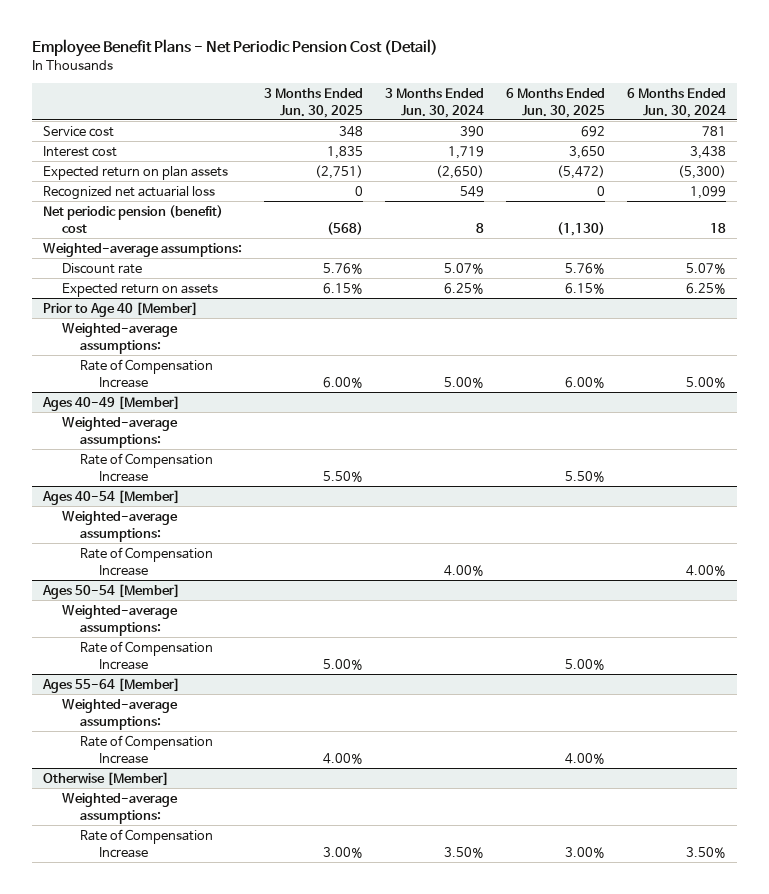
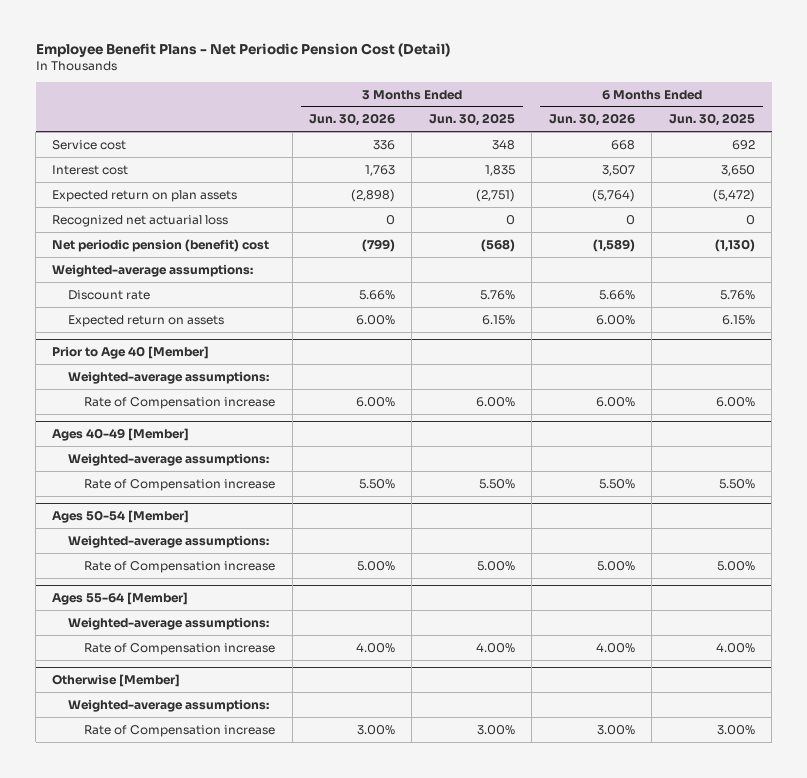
[385,87,485,118] 3 Months Ended Jun. 30, 2024 -> none
[627,87,727,118] 6 Months Ended Jun. 30, 2024 -> none
none -> [308,113,395,127] Jun. 30, 2026
none -> [548,113,635,127] Jun. 30, 2026
[80,358,214,388] Rate of Compensation Increase -> [84,396,276,409] Rate of Compensation increase
[41,489,180,505] Ages 40-54 [Member] -> none
[61,510,178,542] Weighted-average assumptions: -> none
[80,546,214,576] Rate of Compensation Increase -> none
[80,452,214,482] Rate of Compensation Increase -> [84,478,276,491] Rate of Compensation increase
[80,640,214,670] Rate of Compensation Increase -> [84,560,276,573] Rate of Compensation increase
[80,734,214,764] Rate of Compensation Increase -> [84,642,276,655] Rate of Compensation increase
[80,828,214,858] Rate of Compensation Increase -> [84,724,276,737] Rate of Compensation increase

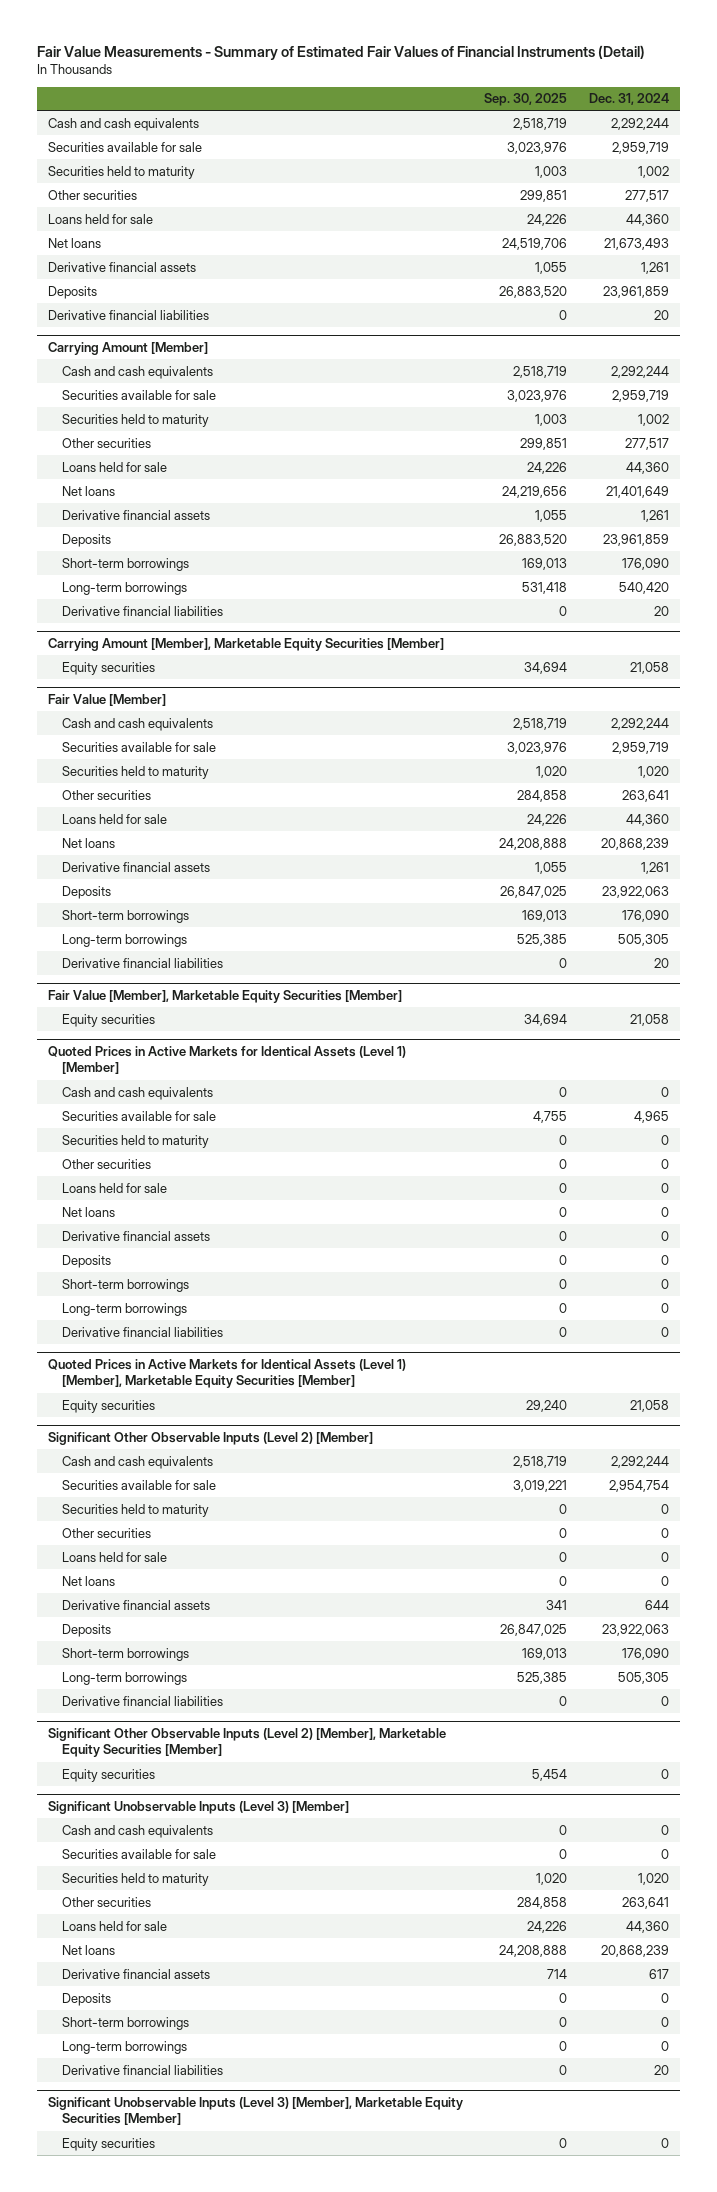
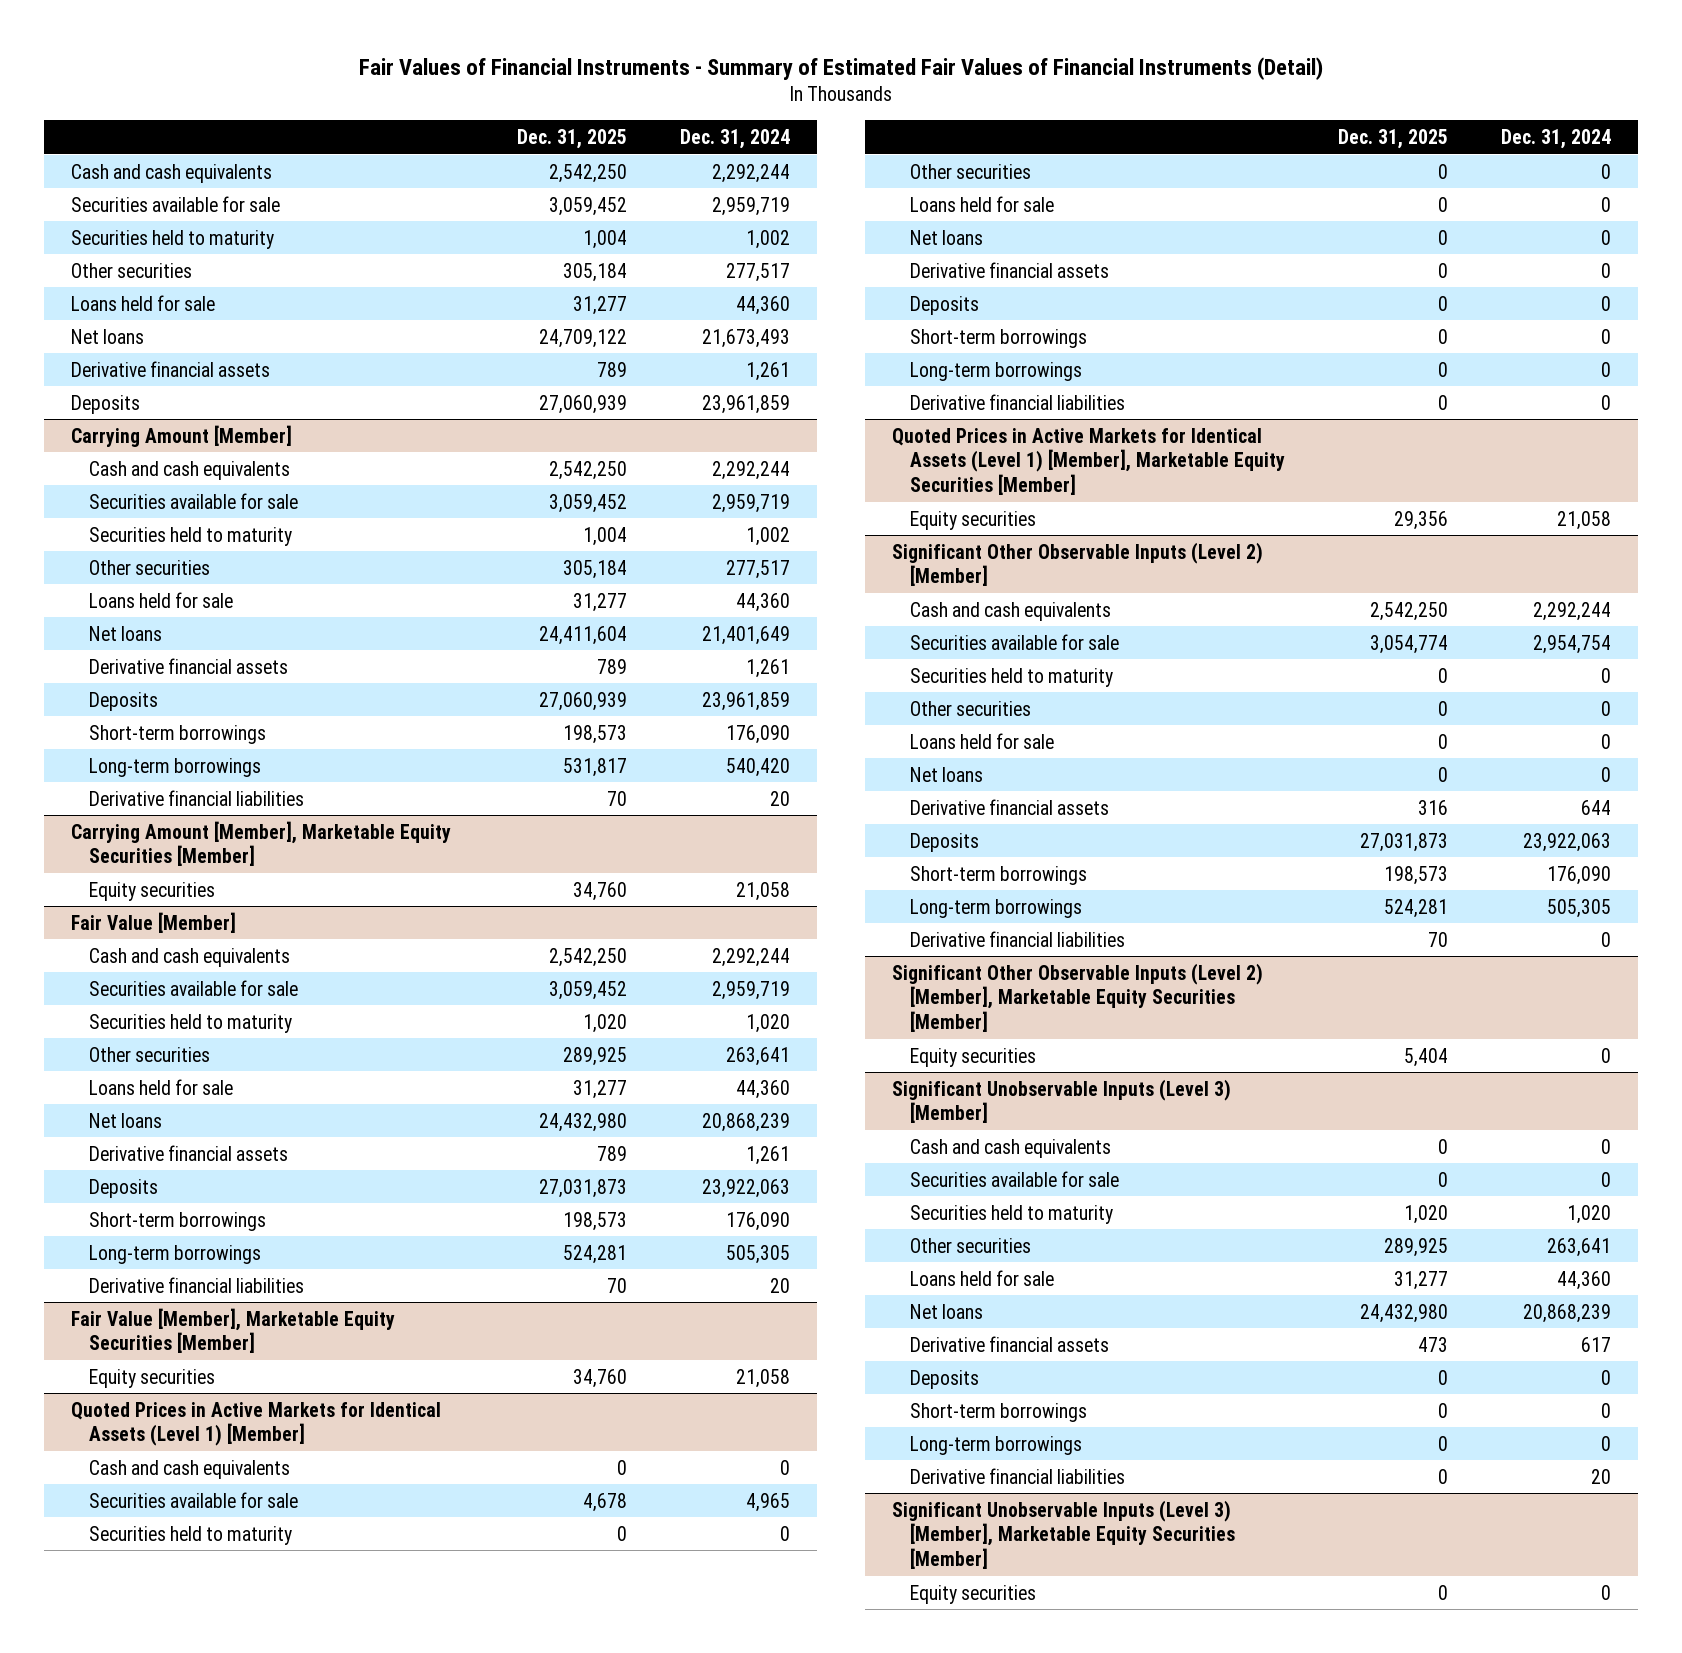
[36,44,645,60] Fair Value Measurements - Summary of Estimated Fair Values of Financial Instruments (Detail) -> [358,56,1323,80] Fair Values of Financial Instruments - Summary of Estimated Fair Values of Financial Instruments (Detail)
[484,93,568,107] Sep. 30, 2025 -> none
none -> [516,128,627,149] Dec. 31, 2025
[47,309,209,320] Derivative financial liabilities -> none

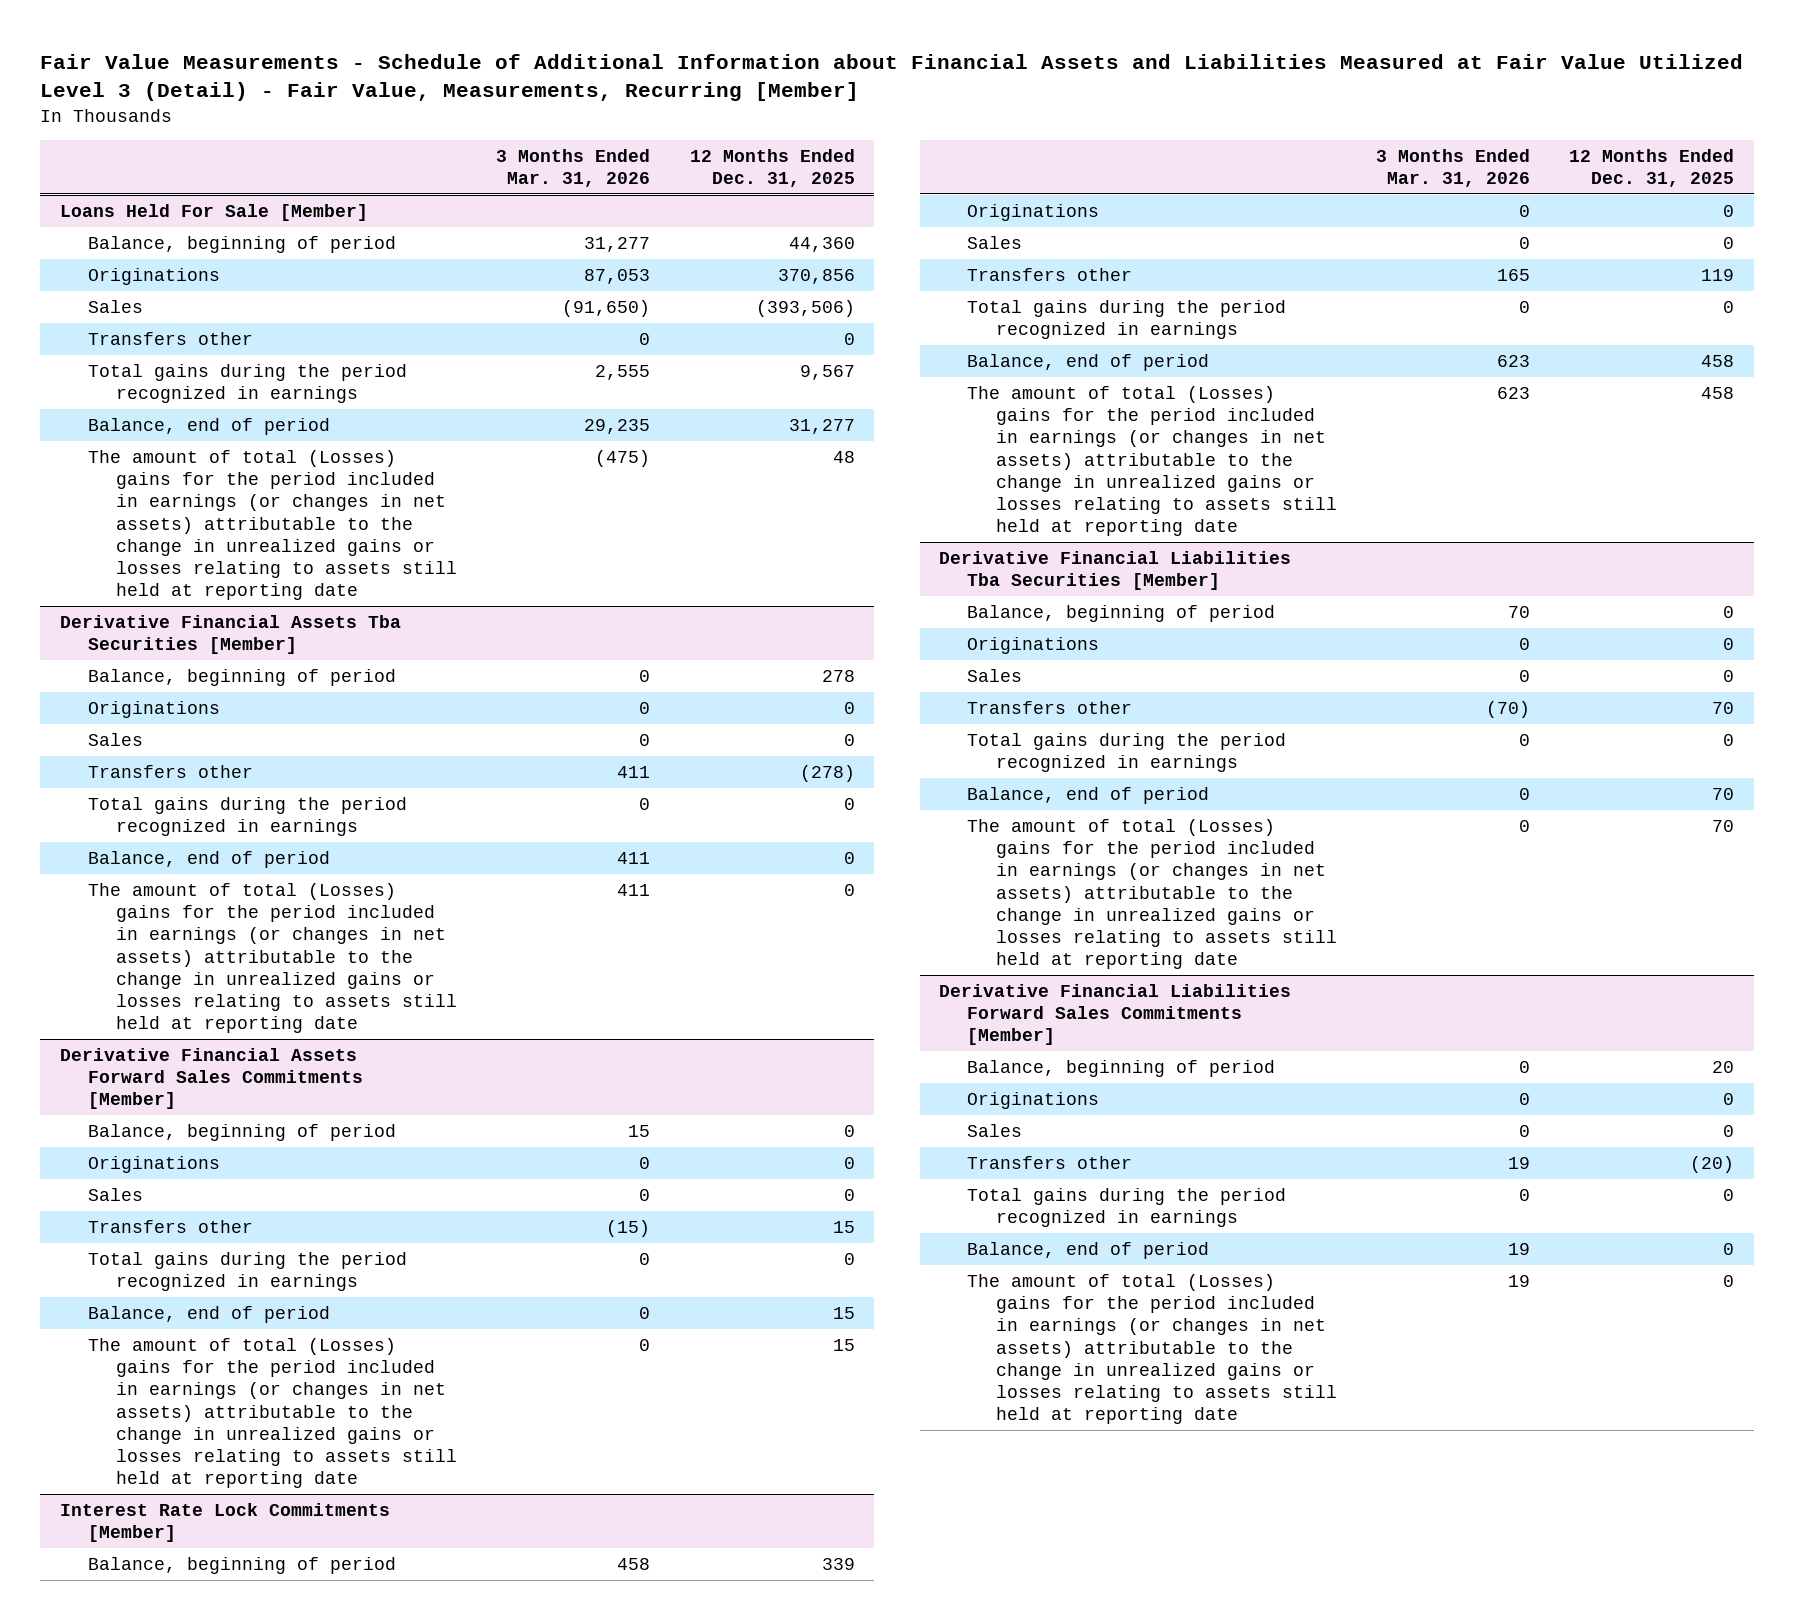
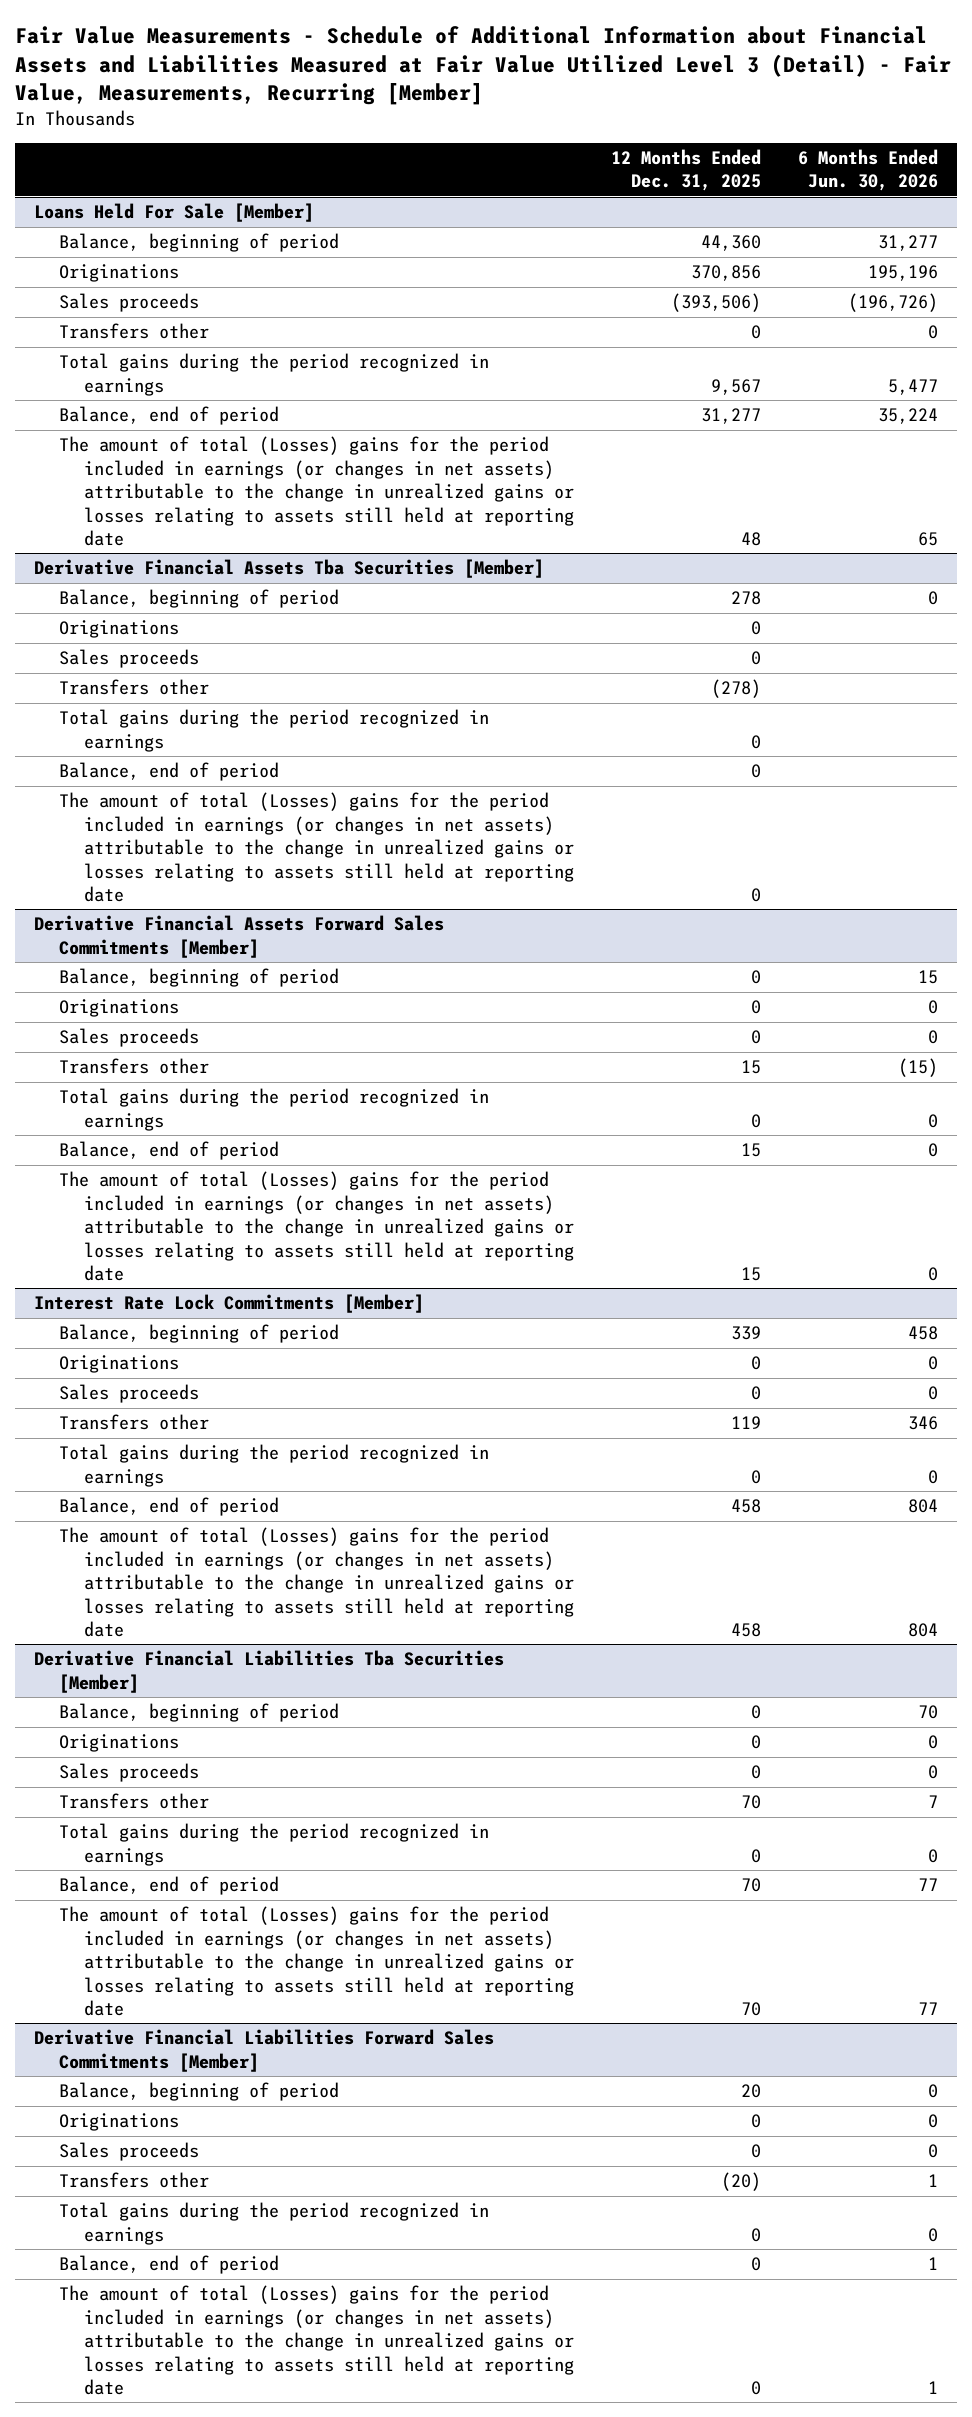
[496,148,651,188] 3 Months Ended Mar. 31, 2026 -> none
none -> [798,148,939,192] 6 Months Ended Jun. 30, 2026
[88,299,144,313] Sales -> [58,293,199,313] Sales proceeds
[88,732,144,746] Sales -> [58,649,199,669] Sales proceeds
[88,1187,144,1201] Sales -> [58,1028,199,1048] Sales proceeds
[967,235,1023,249] Sales -> [58,1384,199,1404] Sales proceeds
[967,668,1023,682] Sales -> [58,1763,199,1783] Sales proceeds
[967,1123,1023,1137] Sales -> [58,2142,199,2162] Sales proceeds

